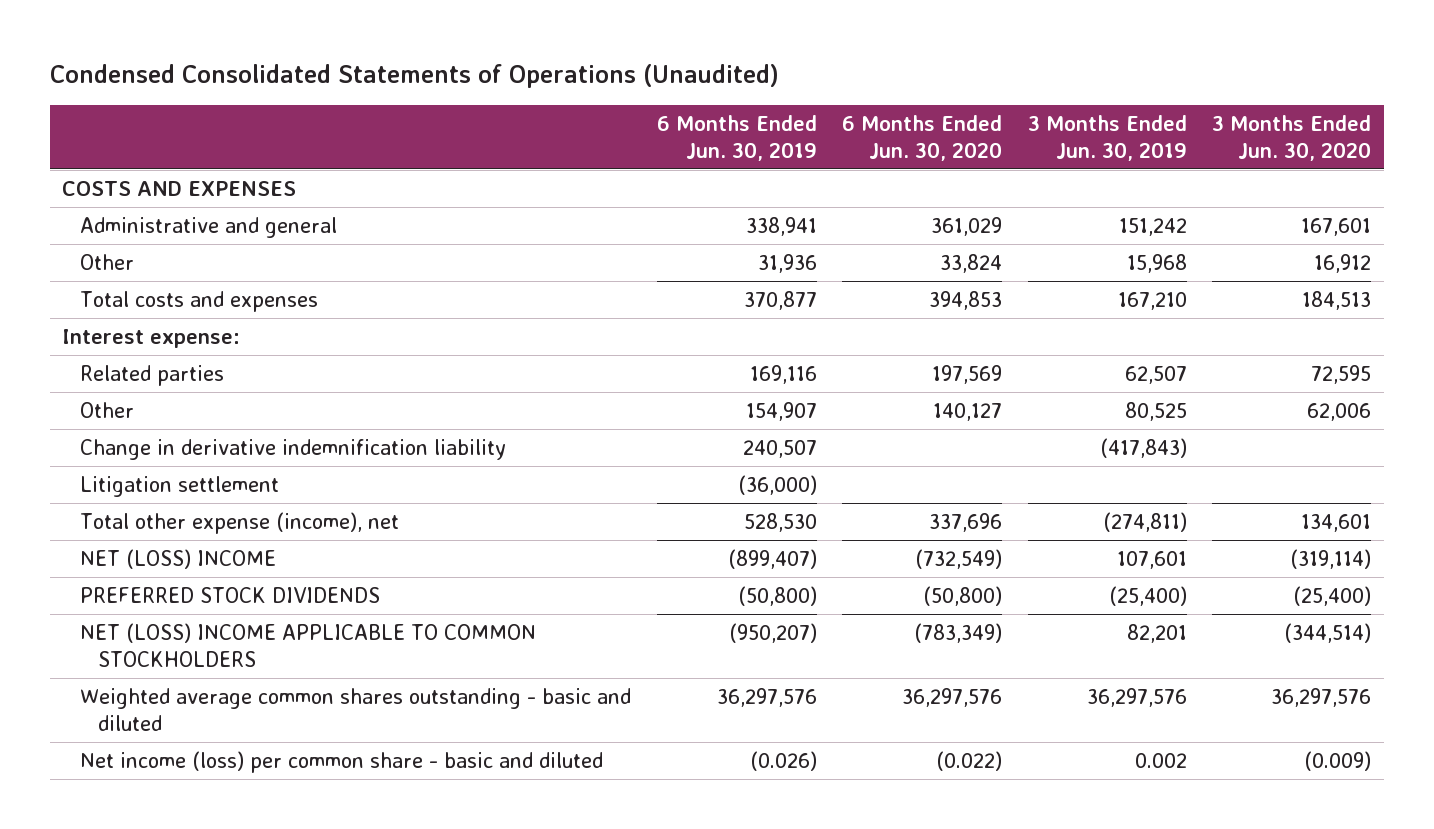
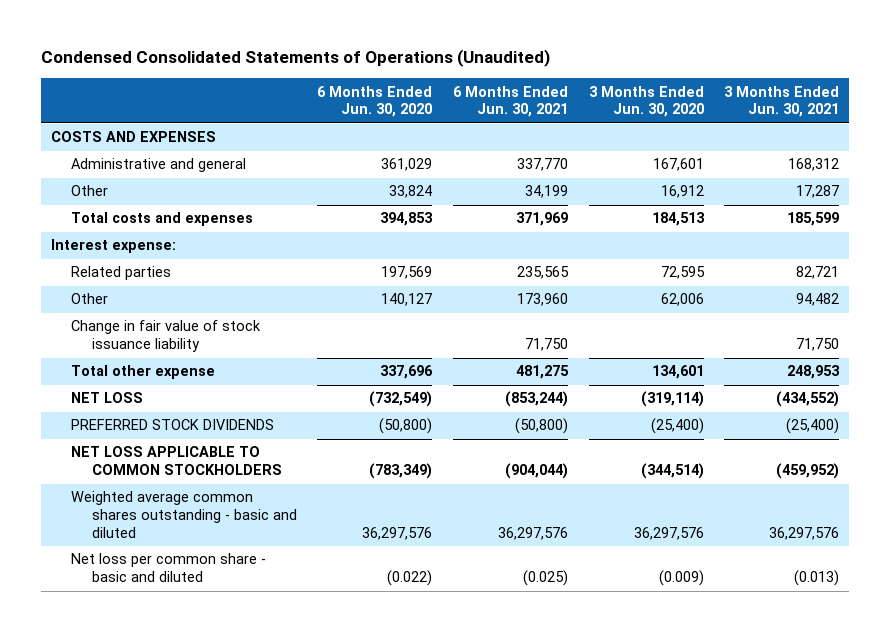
[656,115,817,161] 6 Months Ended Jun. 30, 2019 -> none
[1027,115,1187,161] 3 Months Ended Jun. 30, 2019 -> none
none -> [453,85,569,118] 6 Months Ended Jun. 30, 2021
none -> [724,85,840,118] 3 Months Ended Jun. 30, 2021
[80,439,507,461] Change in derivative indemnification liability -> none
[80,476,280,498] Litigation settlement -> none
none -> [71,320,262,353] Change in fair value of stock issuance liability
[80,512,400,535] Total other expense (income), net -> [71,365,216,380] Total other expense
[80,549,277,570] NET (LOSS) INCOME -> [71,392,144,404] NET LOSS
[80,623,537,667] NET (LOSS) INCOME APPLICABLE TO COMMON STOCKHOLDERS -> [71,446,282,476] NET LOSS APPLICABLE TO COMMON STOCKHOLDERS
[80,751,604,774] Net income (loss) per common share - basic and diluted -> [71,553,267,583] Net loss per common share - basic and diluted

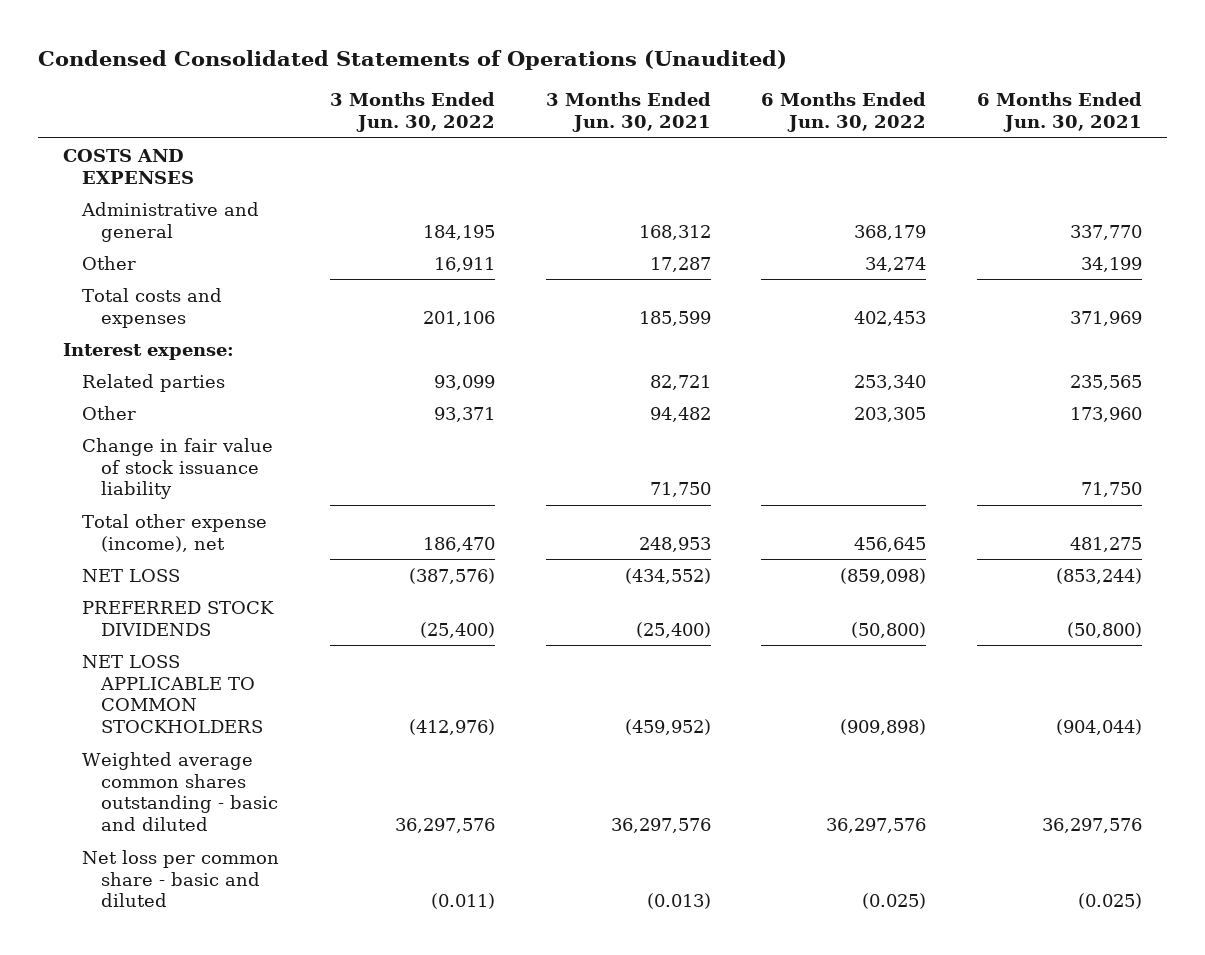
[317,85,433,118] 6 Months Ended Jun. 30, 2020 -> none
[588,85,704,118] 3 Months Ended Jun. 30, 2020 -> none
none -> [329,92,495,133] 3 Months Ended Jun. 30, 2022
none -> [761,92,927,133] 6 Months Ended Jun. 30, 2022
[71,365,216,380] Total other expense -> [82,513,268,552] Total other expense (income), net

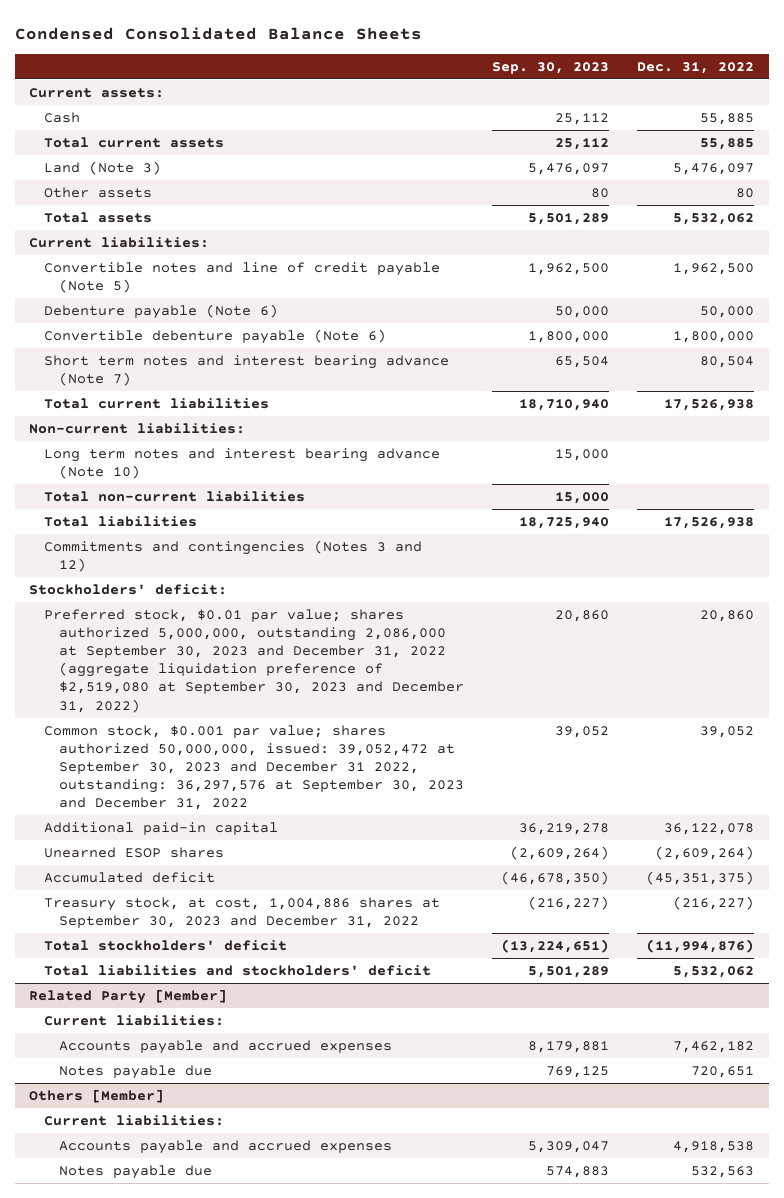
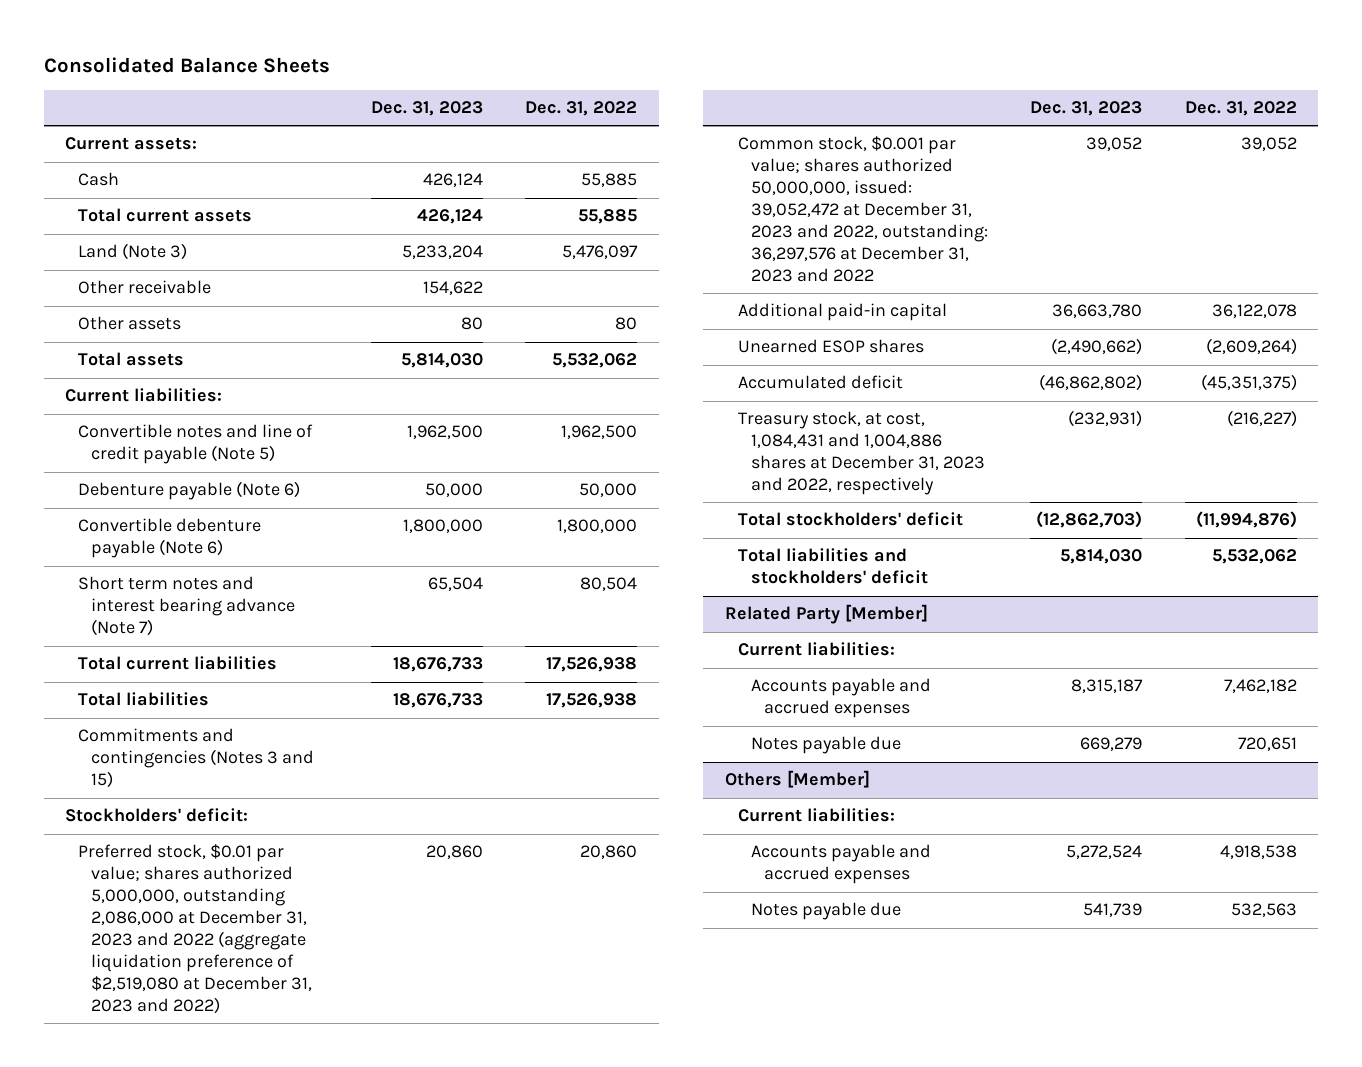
[15,26,423,40] Condensed Consolidated Balance Sheets -> [43,56,330,73] Consolidated Balance Sheets
[492,61,610,74] Sep. 30, 2023 -> none
none -> [370,100,483,116] Dec. 31, 2023
none -> [78,280,212,295] Other receivable
[29,422,246,434] Non-current liabilities: -> none
[44,447,441,480] Long term notes and interest bearing advance (Note 10) -> none
[44,490,306,502] Total non-current liabilities -> none
[44,539,423,573] Commitments and contingencies (Notes 3 and 12) -> [78,728,315,789] Commitments and contingencies (Notes 3 and 15)
[44,608,464,713] Preferred stock, $0.01 par value; shares authorized 5,000,000, outstanding 2,086,000 at September 30, 2023 and December 31, 2022 (aggregate liquidation preference of $2,519,080 at September 30, 2023 and December 31, 2022) -> [78,844,313,1015] Preferred stock, $0.01 par value; shares authorized 5,000,000, outstanding 2,086,000 at December 31, 2023 and 2022 (aggregate liquidation preference of $2,519,080 at December 31, 2023 and 2022)
[44,724,464,811] Common stock, $0.001 par value; shares authorized 50,000,000, issued: 39,052,472 at September 30, 2023 and December 31 2022, outstanding: 36,297,576 at September 30, 2023 and December 31, 2022 -> [737,136,988,283] Common stock, $0.001 par value; shares authorized 50,000,000, issued: 39,052,472 at December 31, 2023 and 2022, outstanding: 36,297,576 at December 31, 2023 and 2022
[44,896,441,929] Treasury stock, at cost, 1,004,886 shares at September 30, 2023 and December 31, 2022 -> [737,411,985,496] Treasury stock, at cost, 1,084,431 and 1,004,886 shares at December 31, 2023 and 2022, respectively

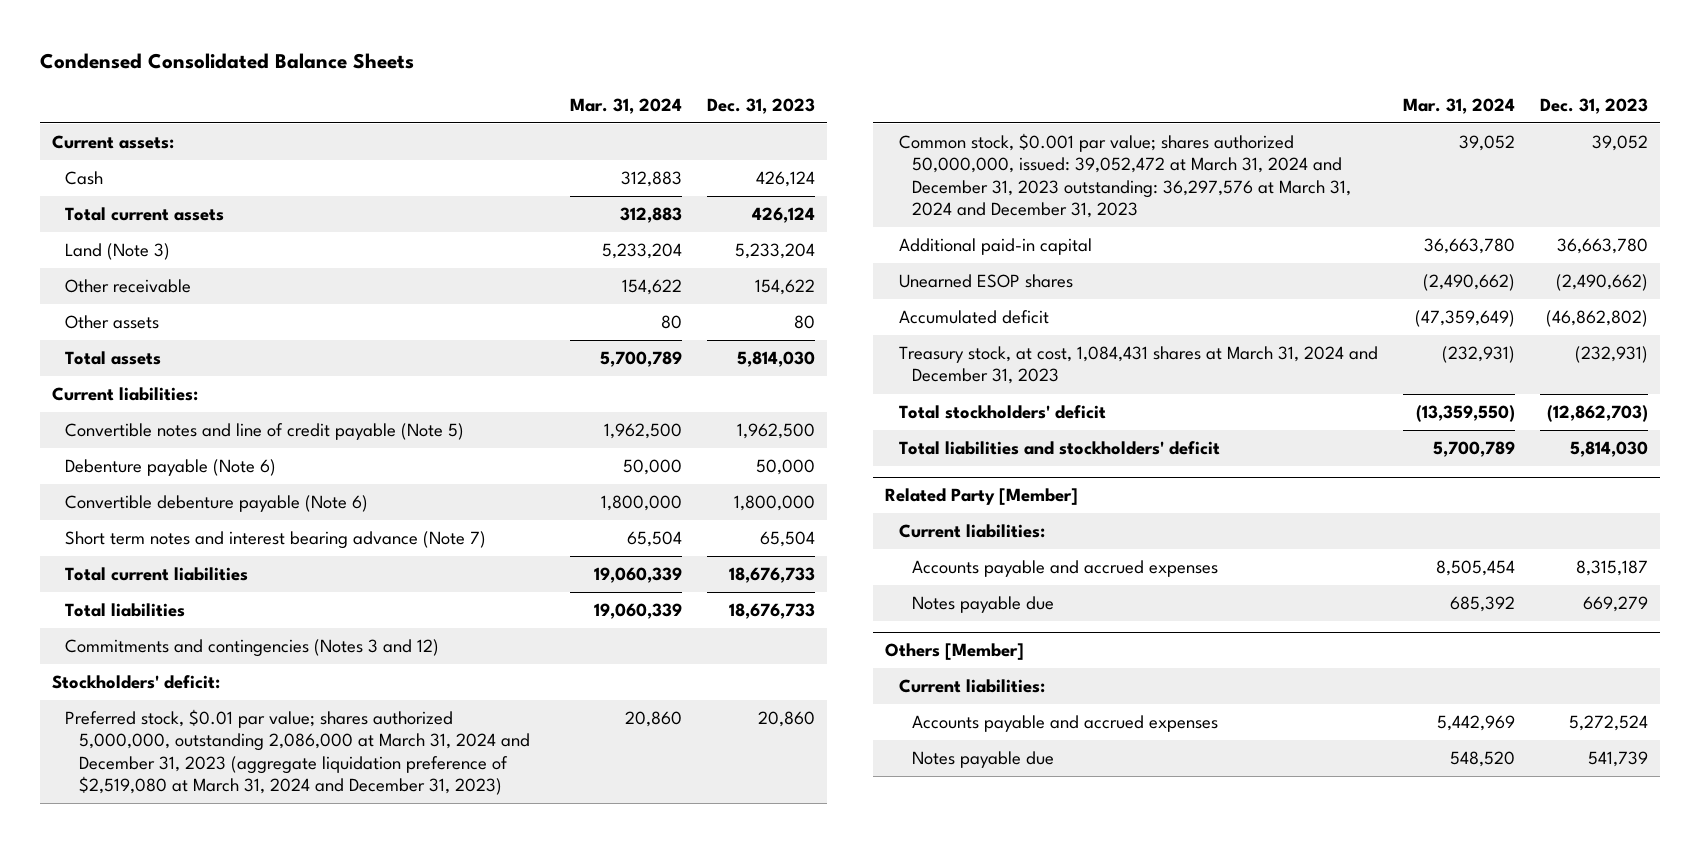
[43,56,330,73] Consolidated Balance Sheets -> [39,53,414,70] Condensed Consolidated Balance Sheets
[525,100,638,116] Dec. 31, 2022 -> none
none -> [569,97,682,114] Mar. 31, 2024
[78,728,315,789] Commitments and contingencies (Notes 3 and 15) -> [65,639,440,658] Commitments and contingencies (Notes 3 and 12)
[78,844,313,1015] Preferred stock, $0.01 par value; shares authorized 5,000,000, outstanding 2,086,000 at December 31, 2023 and 2022 (aggregate liquidation preference of $2,519,080 at December 31, 2023 and 2022) -> [65,709,530,796] Preferred stock, $0.01 par value; shares authorized 5,000,000, outstanding 2,086,000 at March 31, 2024 and December 31, 2023 (aggregate liquidation preference of $2,519,080 at March 31, 2024 and December 31, 2023)
[737,136,988,283] Common stock, $0.001 par value; shares authorized 50,000,000, issued: 39,052,472 at December 31, 2023 and 2022, outstanding: 36,297,576 at December 31, 2023 and 2022 -> [898,133,1351,219] Common stock, $0.001 par value; shares authorized 50,000,000, issued: 39,052,472 at March 31, 2024 and December 31, 2023 outstanding: 36,297,576 at March 31, 2024 and December 31, 2023
[737,411,985,496] Treasury stock, at cost, 1,084,431 and 1,004,886 shares at December 31, 2023 and 2022, respectively -> [898,346,1378,385] Treasury stock, at cost, 1,084,431 shares at March 31, 2024 and December 31, 2023

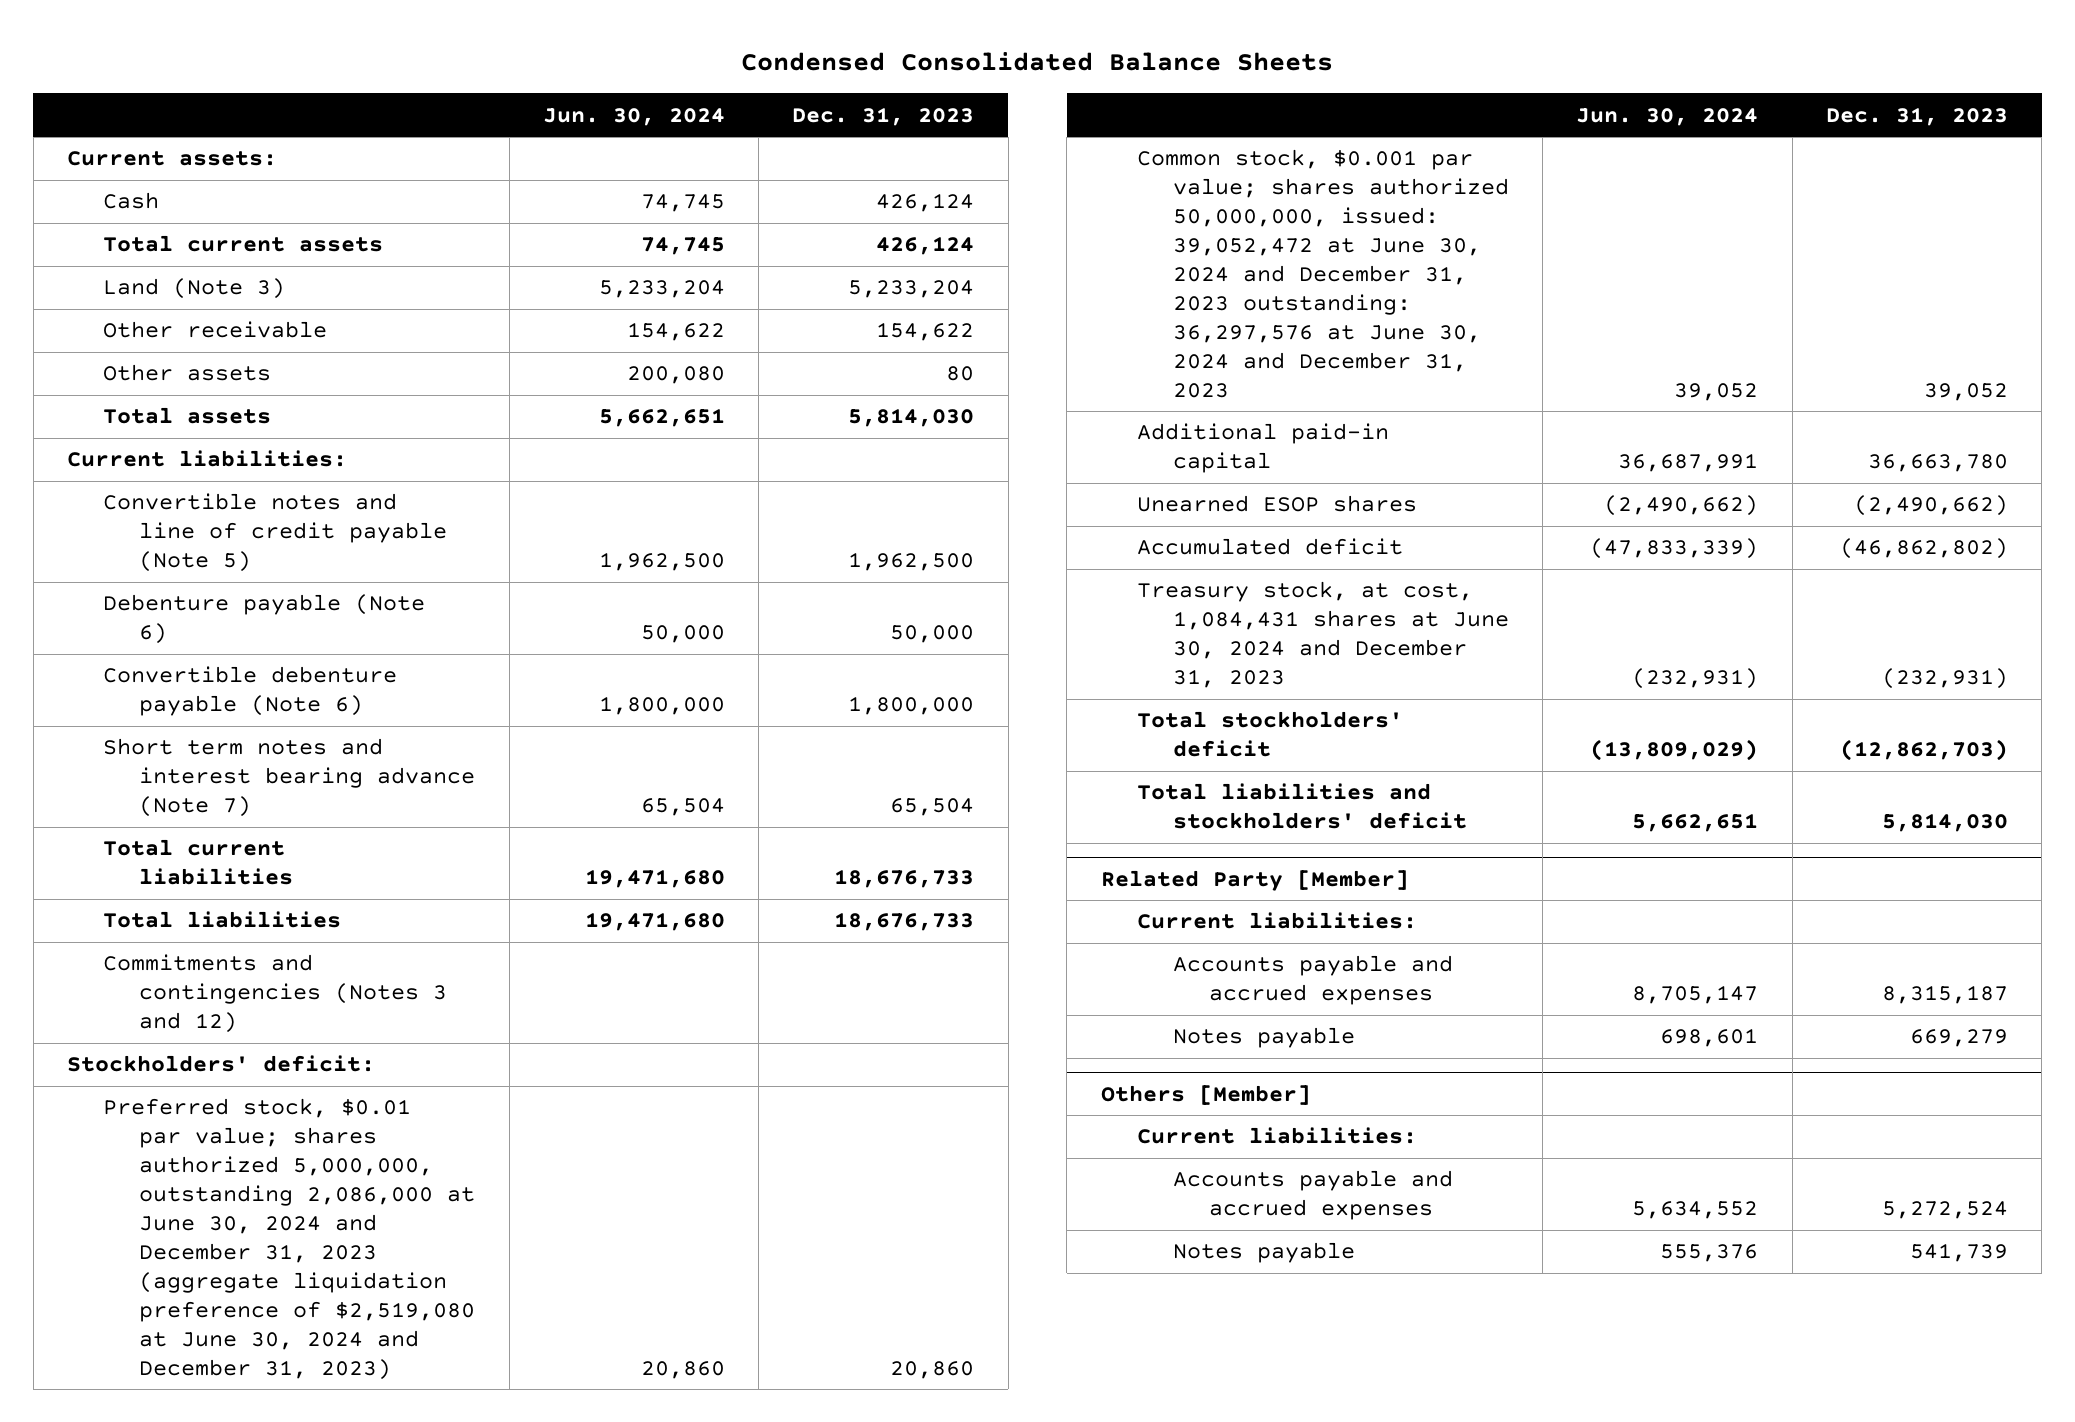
[569,97,682,114] Mar. 31, 2024 -> none
none -> [542,107,725,126] Jun. 30, 2024
[65,709,530,796] Preferred stock, $0.01 par value; shares authorized 5,000,000, outstanding 2,086,000 at March 31, 2024 and December 31, 2023 (aggregate liquidation preference of $2,519,080 at March 31, 2024 and December 31, 2023) -> [103,1098,476,1380] Preferred stock, $0.01 par value; shares authorized 5,000,000, outstanding 2,086,000 at June 30, 2024 and December 31, 2023 (aggregate liquidation preference of $2,519,080 at June 30, 2024 and December 31, 2023)
[898,133,1351,219] Common stock, $0.001 par value; shares authorized 50,000,000, issued: 39,052,472 at March 31, 2024 and December 31, 2023 outstanding: 36,297,576 at March 31, 2024 and December 31, 2023 -> [1136,149,1509,398] Common stock, $0.001 par value; shares authorized 50,000,000, issued: 39,052,472 at June 30, 2024 and December 31, 2023 outstanding: 36,297,576 at June 30, 2024 and December 31, 2023
[898,346,1378,385] Treasury stock, at cost, 1,084,431 shares at March 31, 2024 and December 31, 2023 -> [1136,581,1509,689] Treasury stock, at cost, 1,084,431 shares at June 30, 2024 and December 31, 2023
[911,596,1054,614] Notes payable due -> [1172,1027,1355,1049] Notes payable
[911,751,1054,769] Notes payable due -> [1172,1242,1355,1264] Notes payable

